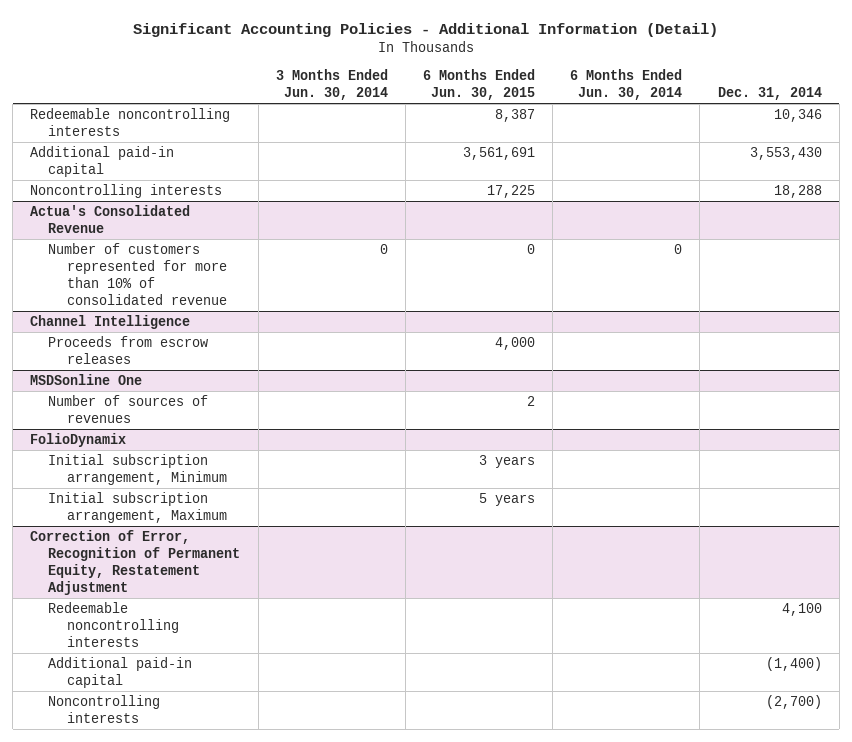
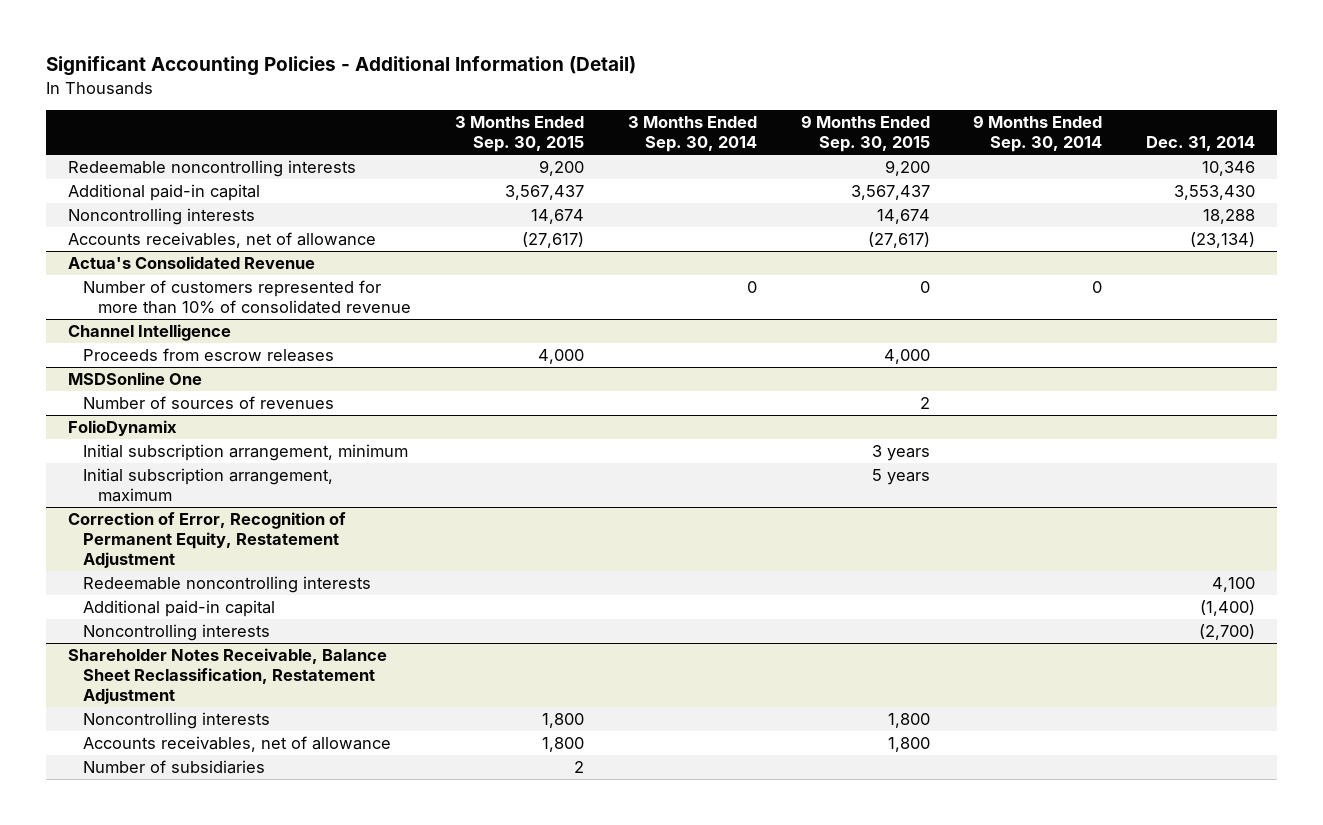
[275,69,388,101] 3 Months Ended Jun. 30, 2014 -> none
[423,69,536,101] 6 Months Ended Jun. 30, 2015 -> none
[570,69,683,101] 6 Months Ended Jun. 30, 2014 -> none
none -> [454,116,584,153] 3 Months Ended Sep. 30, 2015
none -> [627,116,757,153] 3 Months Ended Sep. 30, 2014
none -> [800,115,930,153] 9 Months Ended Sep. 30, 2015
none -> [973,115,1103,153] 9 Months Ended Sep. 30, 2014
none -> [67,232,376,249] Accounts receivables, net of allowance
[48,453,227,485] Initial subscription arrangement, Minimum -> [82,444,408,462] Initial subscription arrangement, minimum
[48,491,227,523] Initial subscription arrangement, Maximum -> [82,468,333,503] Initial subscription arrangement, maximum
none -> [67,648,387,704] Shareholder Notes Receivable, Balance Sheet Reclassification, Restatement Adjustment
none -> [82,712,270,730] Noncontrolling interests
none -> [82,736,391,753] Accounts receivables, net of allowance
none -> [82,760,265,775] Number of subsidiaries

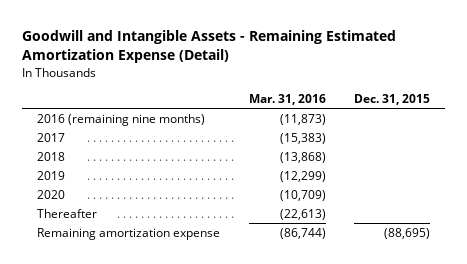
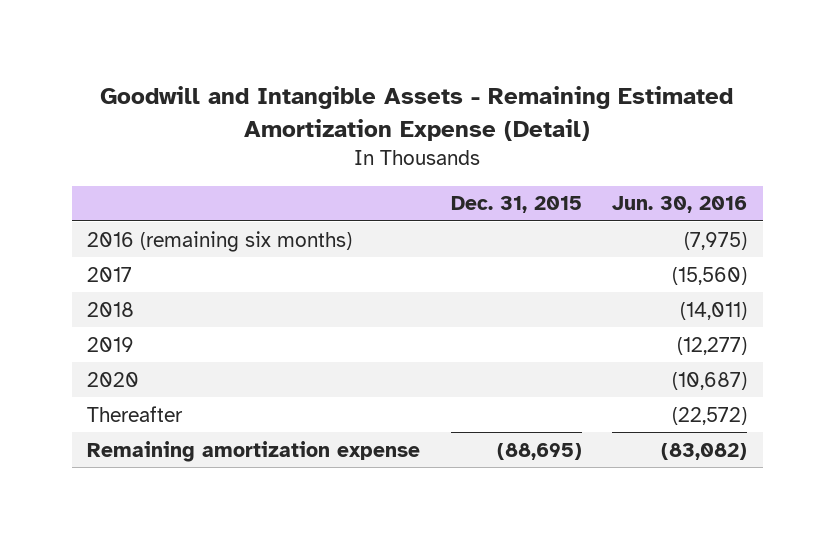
[248,93,326,105] Mar. 31, 2016 -> none
none -> [612,196,748,214] Jun. 30, 2016
[36,113,205,126] 2016 (remaining nine months) -> [86,230,352,252] 2016 (remaining six months)

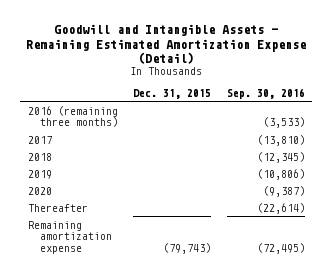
[612,196,748,214] Jun. 30, 2016 -> none
none -> [226,88,305,100] Sep. 30, 2016
[86,230,352,252] 2016 (remaining six months) -> [27,105,118,128] 2016 (remaining three months)
[496,442,582,460] (88,695) -> [163,243,212,255] (79,743)

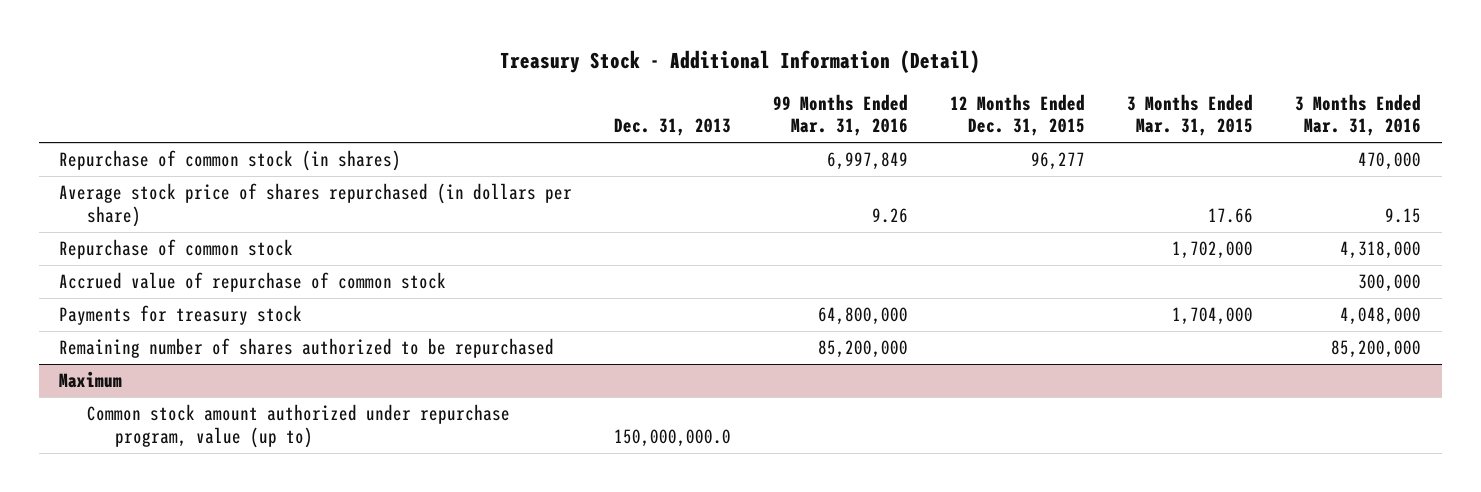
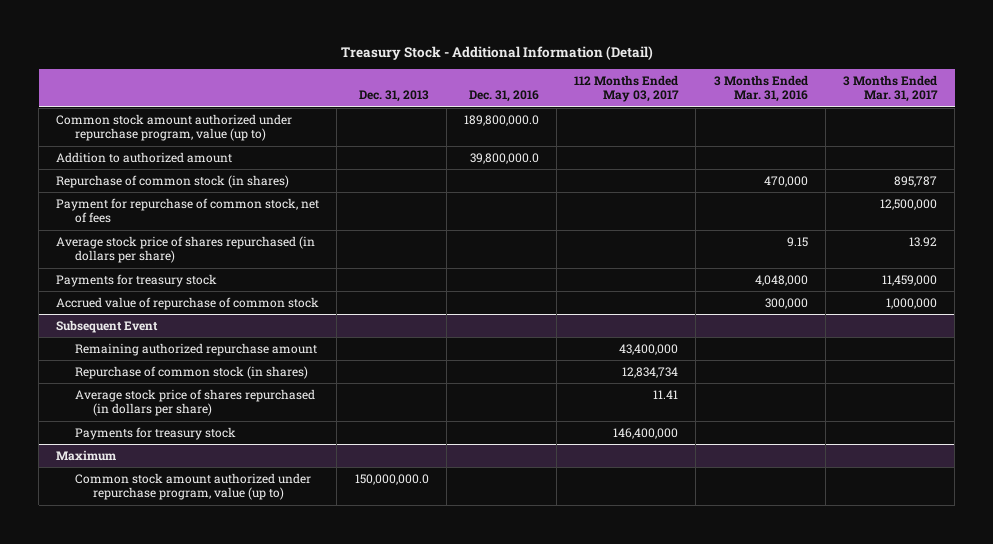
[773,94,909,137] 99 Months Ended Mar. 31, 2016 -> none
[950,94,1086,137] 12 Months Ended Dec. 31, 2015 -> none
[1127,94,1254,137] 3 Months Ended Mar. 31, 2015 -> none
none -> [468,90,539,103] Dec. 31, 2016
none -> [574,74,680,103] 112 Months Ended May 03, 2017
none -> [842,74,938,103] 3 Months Ended Mar. 31, 2017
none -> [56,113,293,142] Common stock amount authorized under repurchase program, value (up to)
none -> [56,151,233,163] Addition to authorized amount
none -> [56,197,320,224] Payment for repurchase of common stock, net of fees
[59,239,294,260] Repurchase of common stock -> none
[59,338,555,359] Remaining number of shares authorized to be repurchased -> none
[59,272,447,293] Accrued value of repurchase of common stock -> [56,296,320,310] Accrued value of repurchase of common stock
none -> [56,319,159,333] Subsequent Event
none -> [74,342,317,356] Remaining authorized repurchase amount
none -> [74,365,308,379] Repurchase of common stock (in shares)
none -> [74,388,315,417] Average stock price of shares repurchased (in dollars per share)
none -> [74,426,236,440] Payments for treasury stock

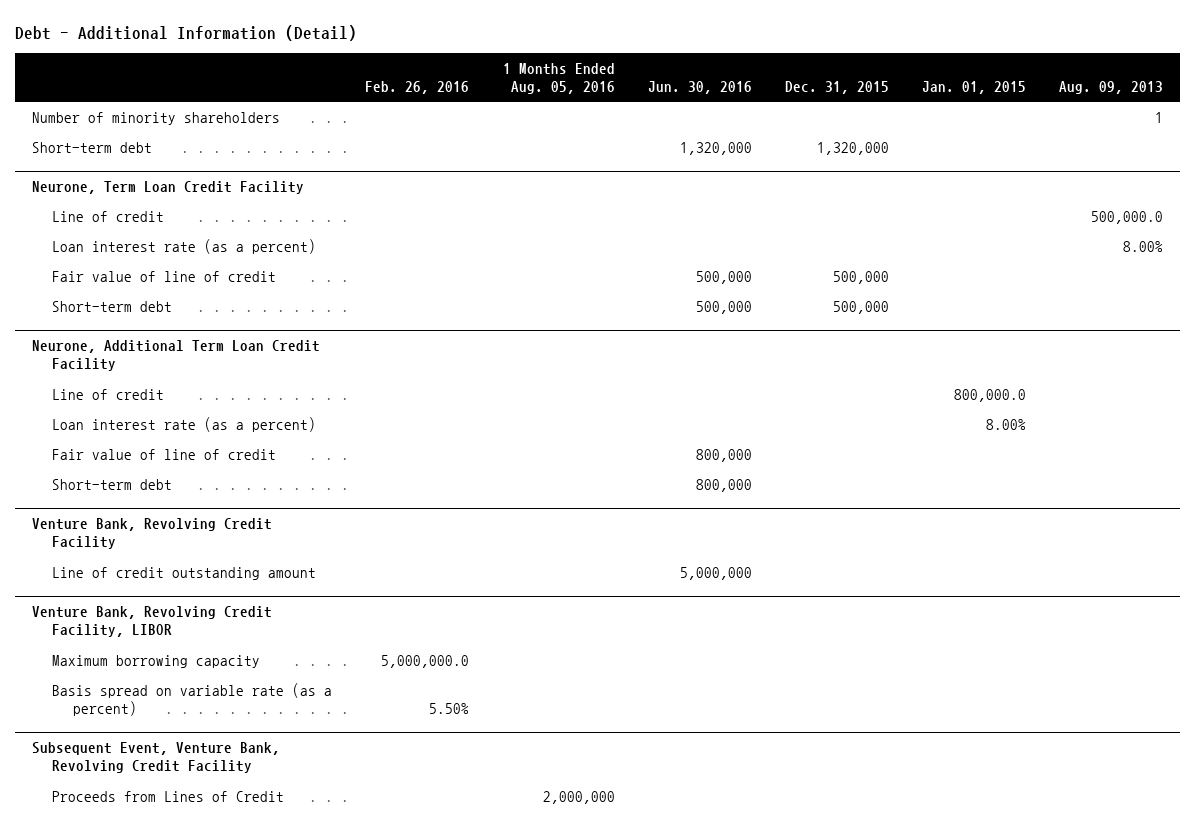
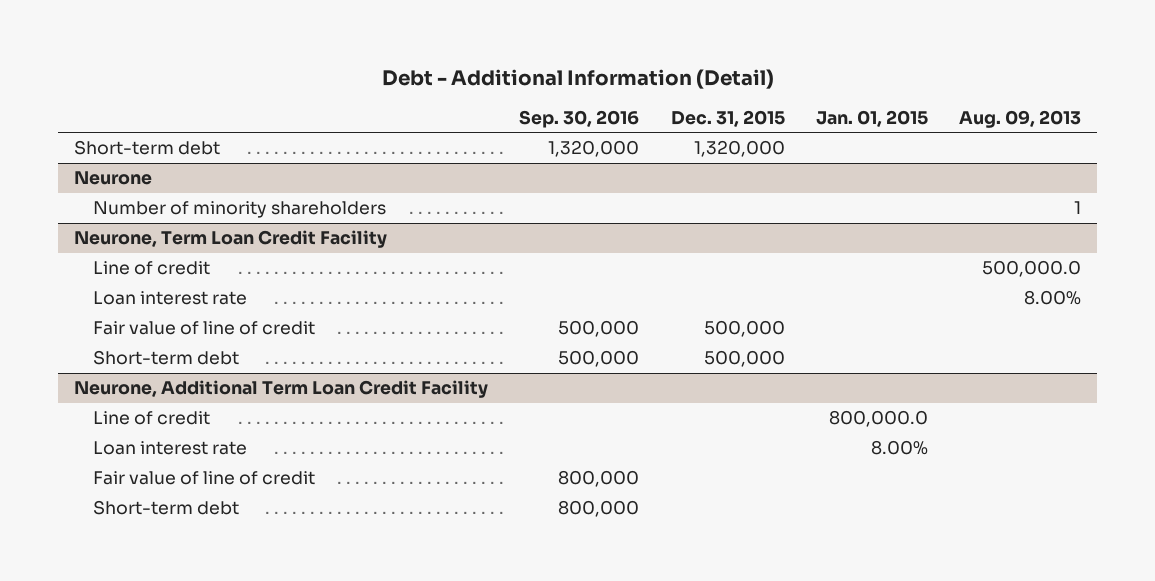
[365,80,470,94] Feb. 26, 2016 -> none
[502,62,615,94] 1 Months Ended Aug. 05, 2016 -> none
[647,80,752,94] Jun. 30, 2016 -> none
none -> [519,109,640,128] Sep. 30, 2016
[31,111,280,125] Number of minority shareholders -> none
none -> [73,171,152,186] Neurone
none -> [93,201,387,219] Number of minority shareholders
[52,238,317,254] Loan interest rate (as a percent) -> [93,291,248,306] Loan interest rate
[52,416,317,432] Loan interest rate (as a percent) -> [93,441,248,456] Loan interest rate
[31,517,272,550] Venture Bank, Revolving Credit Facility -> none
[52,566,317,580] Line of credit outstanding amount -> none
[31,605,272,638] Venture Bank, Revolving Credit Facility, LIBOR -> none
[52,654,261,668] Maximum borrowing capacity -> none
[52,682,333,717] Basis spread on variable rate (as a percent) -> none
[31,741,280,774] Subsequent Event, Venture Bank, Revolving Credit Facility -> none
[52,790,285,802] Proceeds from Lines of Credit -> none

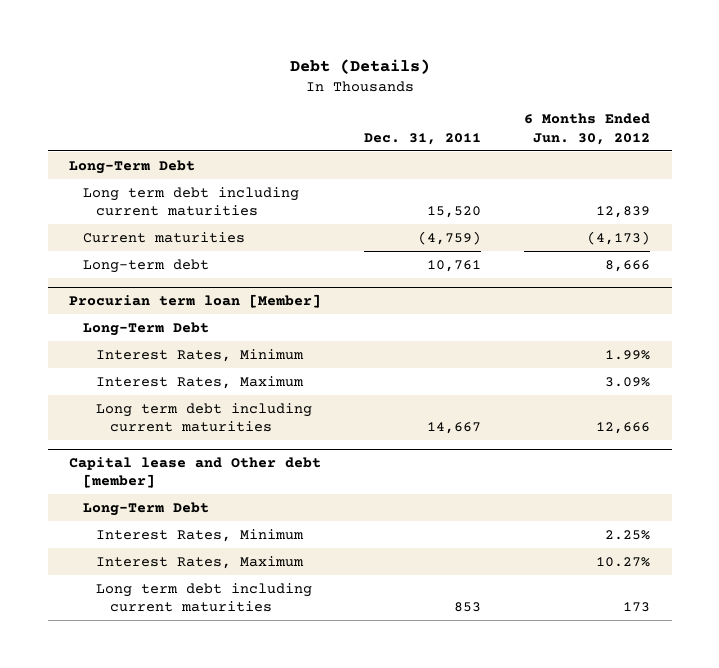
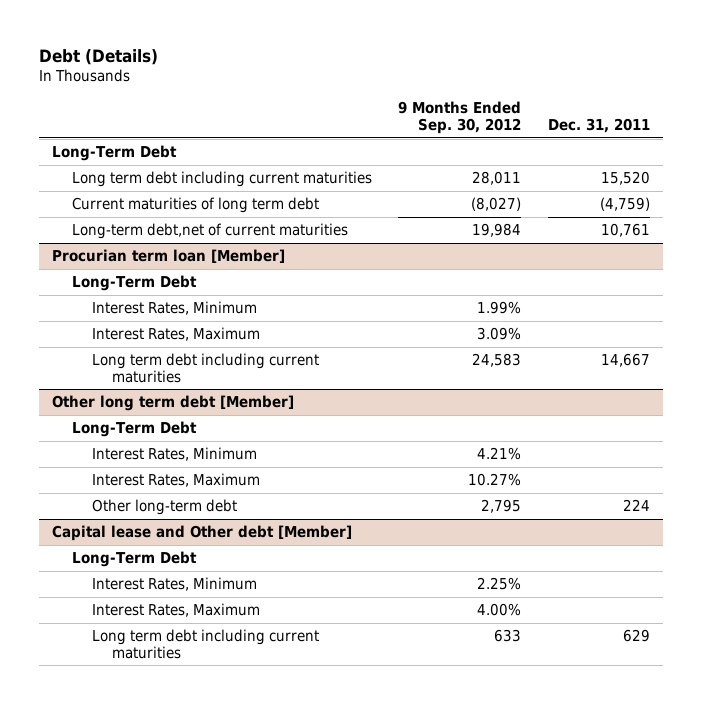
[524,113,651,145] 6 Months Ended Jun. 30, 2012 -> none
none -> [398,101,522,135] 9 Months Ended Sep. 30, 2012
[82,231,245,243] Current maturities -> [72,197,320,214] Current maturities of long term debt
[82,258,209,273] Long-term debt -> [72,223,349,240] Long-term debt,net of current maturities
none -> [52,395,295,412] Other long term debt [Member]
none -> [72,421,198,438] Long-Term Debt
none -> [91,447,257,462] Interest Rates, Minimum
none -> [91,473,260,488] Interest Rates, Maximum
none -> [91,499,237,516] Other long-term debt
[69,456,322,489] Capital lease and Other debt [member] -> [52,525,353,542] Capital lease and Other debt [Member]
[454,602,482,613] 853 -> [622,629,650,643] 629

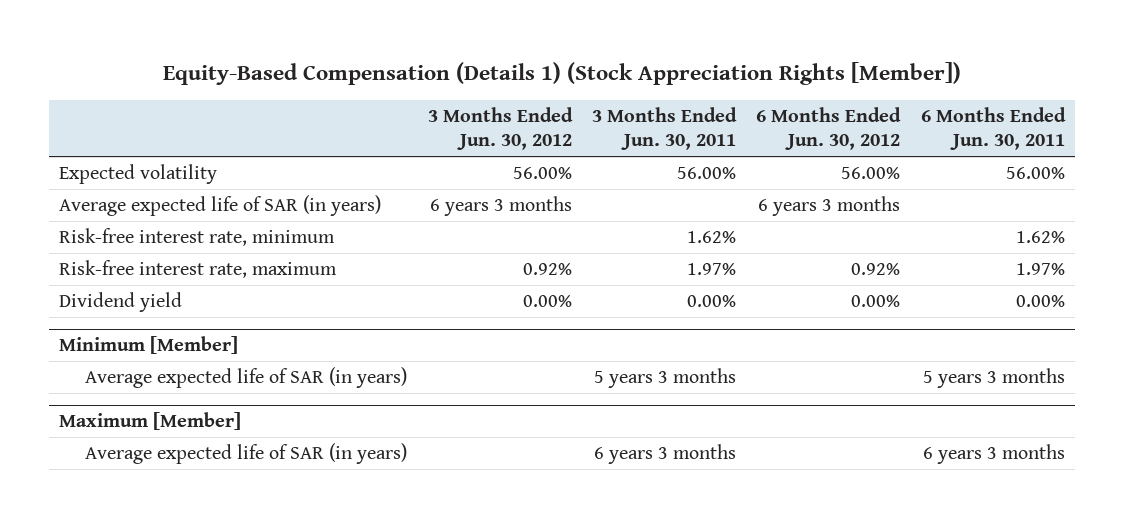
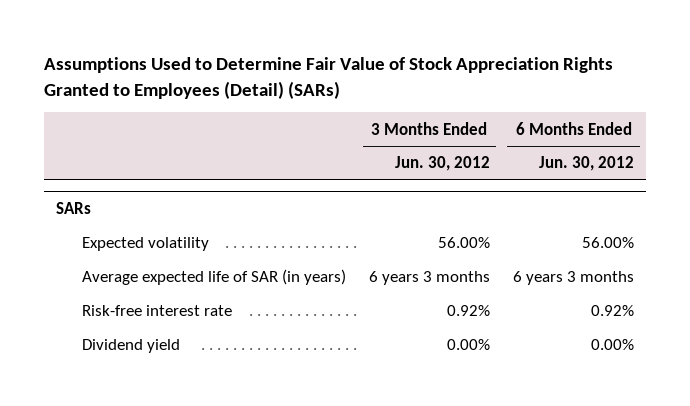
[163,62,962,86] Equity-Based Compensation (Details 1) (Stock Appreciation Rights [Member]) -> [44,56,614,99] Assumptions Used to Determine Fair Value of Stock Appreciation Rights Granted to Employees (Detail) (SARs)
[592,107,738,151] 3 Months Ended Jun. 30, 2011 -> none
[920,107,1066,151] 6 Months Ended Jun. 30, 2011 -> none
none -> [55,202,91,215] SARs
[59,228,336,247] Risk-free interest rate, minimum -> none
[59,260,338,279] Risk-free interest rate, maximum -> [81,305,232,317] Risk-free interest rate
[59,336,239,355] Minimum [Member] -> none
[85,367,408,389] Average expected life of SAR (in years) -> none
[59,412,242,431] Maximum [Member] -> none
[85,443,408,465] Average expected life of SAR (in years) -> none

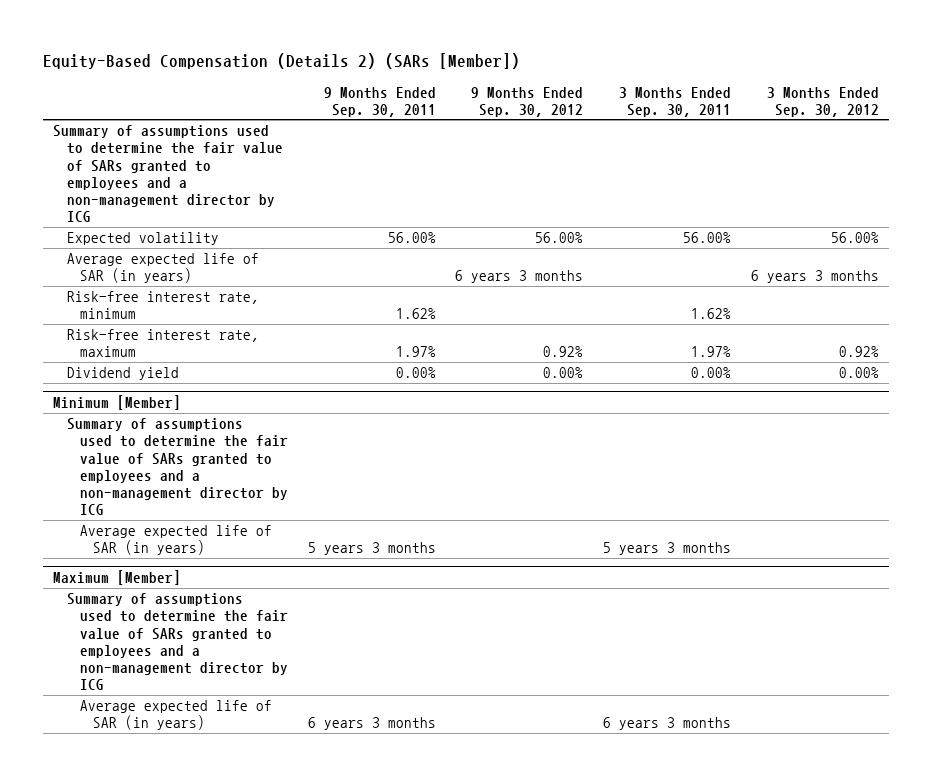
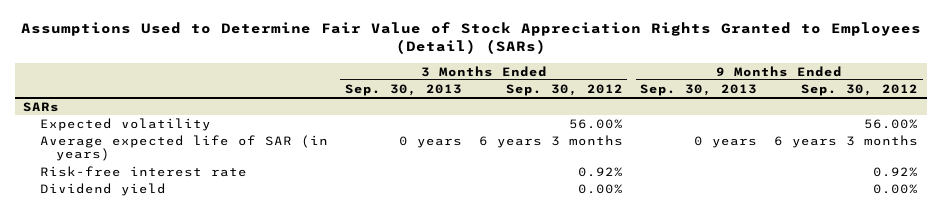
[43,53,521,70] Equity-Based Compensation (Details 2) (SARs [Member]) -> [20,21,921,55] Assumptions Used to Determine Fair Value of Stock Appreciation Rights Granted to Employees (Detail) (SARs)
[323,86,436,117] 9 Months Ended Sep. 30, 2011 -> none
[619,86,732,117] 3 Months Ended Sep. 30, 2011 -> none
none -> [344,83,462,96] Sep. 30, 2013
none -> [640,83,758,96] Sep. 30, 2013
[53,125,283,223] Summary of assumptions used to determine the fair value of SARs granted to employees and a non-management director by ICG -> none
none -> [23,101,60,112] SARs
[66,291,259,320] Risk-free interest rate, minimum -> none
[66,329,259,358] Risk-free interest rate, maximum -> [39,165,247,177] Risk-free interest rate
[53,394,182,410] Minimum [Member] -> none
[66,418,288,516] Summary of assumptions used to determine the fair value of SARs granted to employees and a non-management director by ICG -> none
[79,525,272,556] Average expected life of SAR (in years) -> none
[53,569,182,585] Maximum [Member] -> none
[66,593,288,691] Summary of assumptions used to determine the fair value of SARs granted to employees and a non-management director by ICG -> none
[79,700,272,731] Average expected life of SAR (in years) -> none

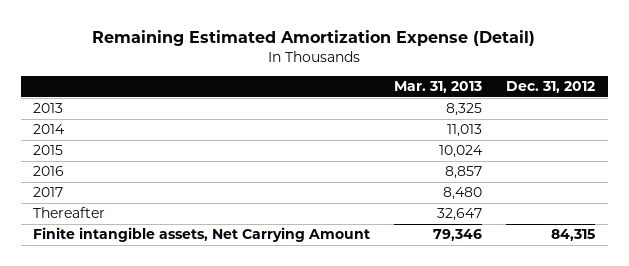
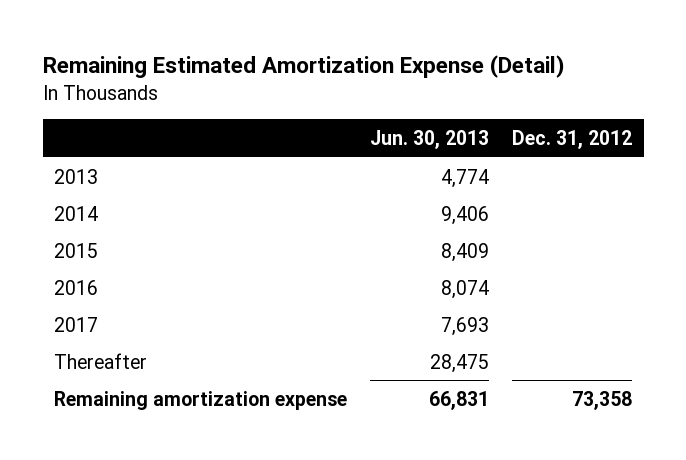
[394,81,483,94] Mar. 31, 2013 -> none
none -> [370,129,490,149] Jun. 30, 2013
[33,227,371,243] Finite intangible assets, Net Carrying Amount -> none
none -> [54,390,348,410] Remaining amortization expense

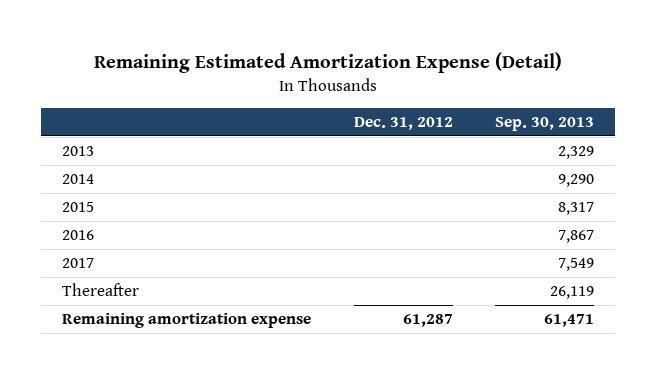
[370,129,490,149] Jun. 30, 2013 -> none
none -> [495,117,595,132] Sep. 30, 2013
[572,390,633,410] 73,358 -> [402,314,453,328] 61,287

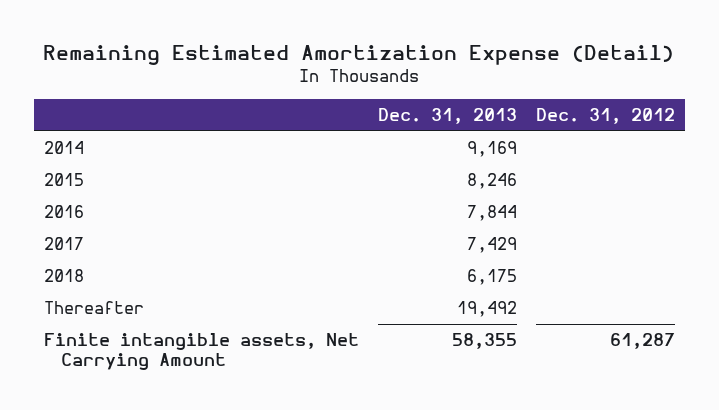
[495,117,595,132] Sep. 30, 2013 -> none
none -> [377,108,517,125] Dec. 31, 2013
[62,146,95,157] 2013 -> none
none -> [43,269,84,283] 2018
[62,313,312,329] Remaining amortization expense -> [43,333,359,371] Finite intangible assets, Net Carrying Amount

